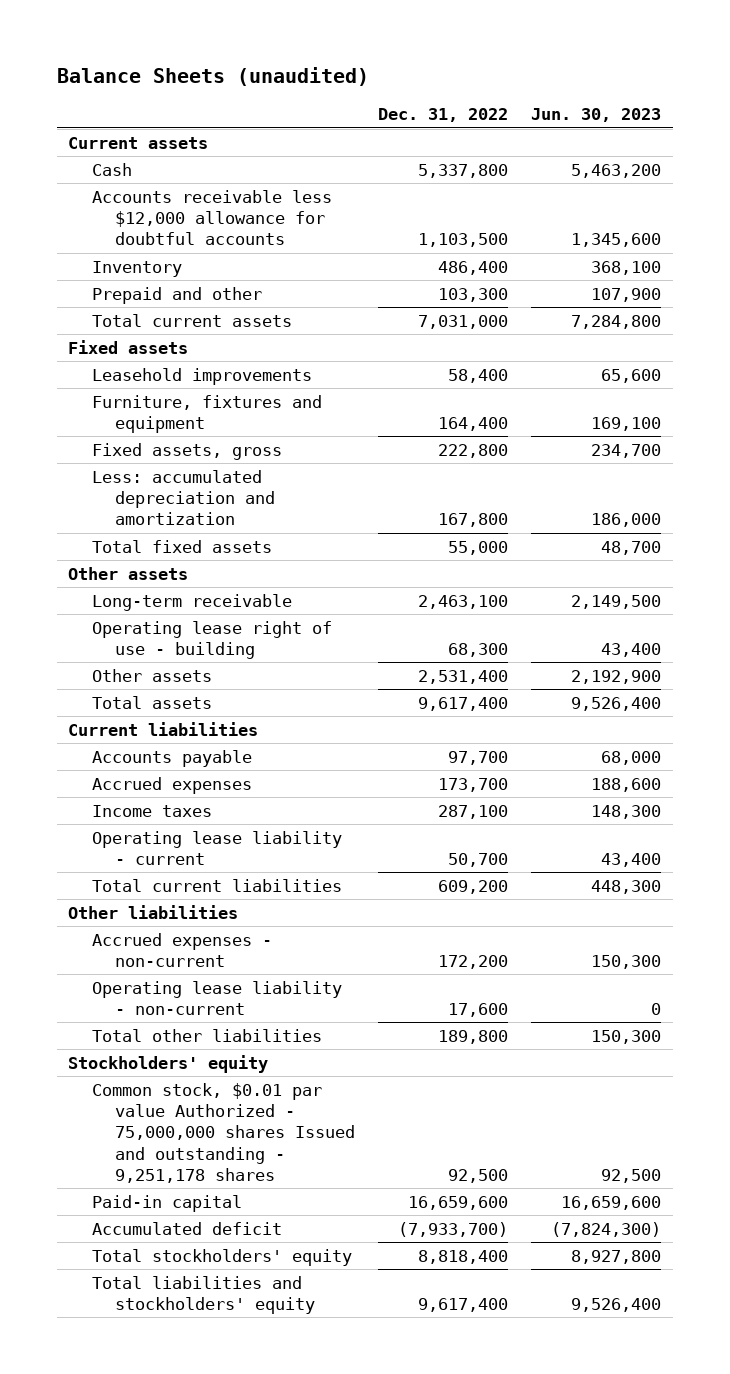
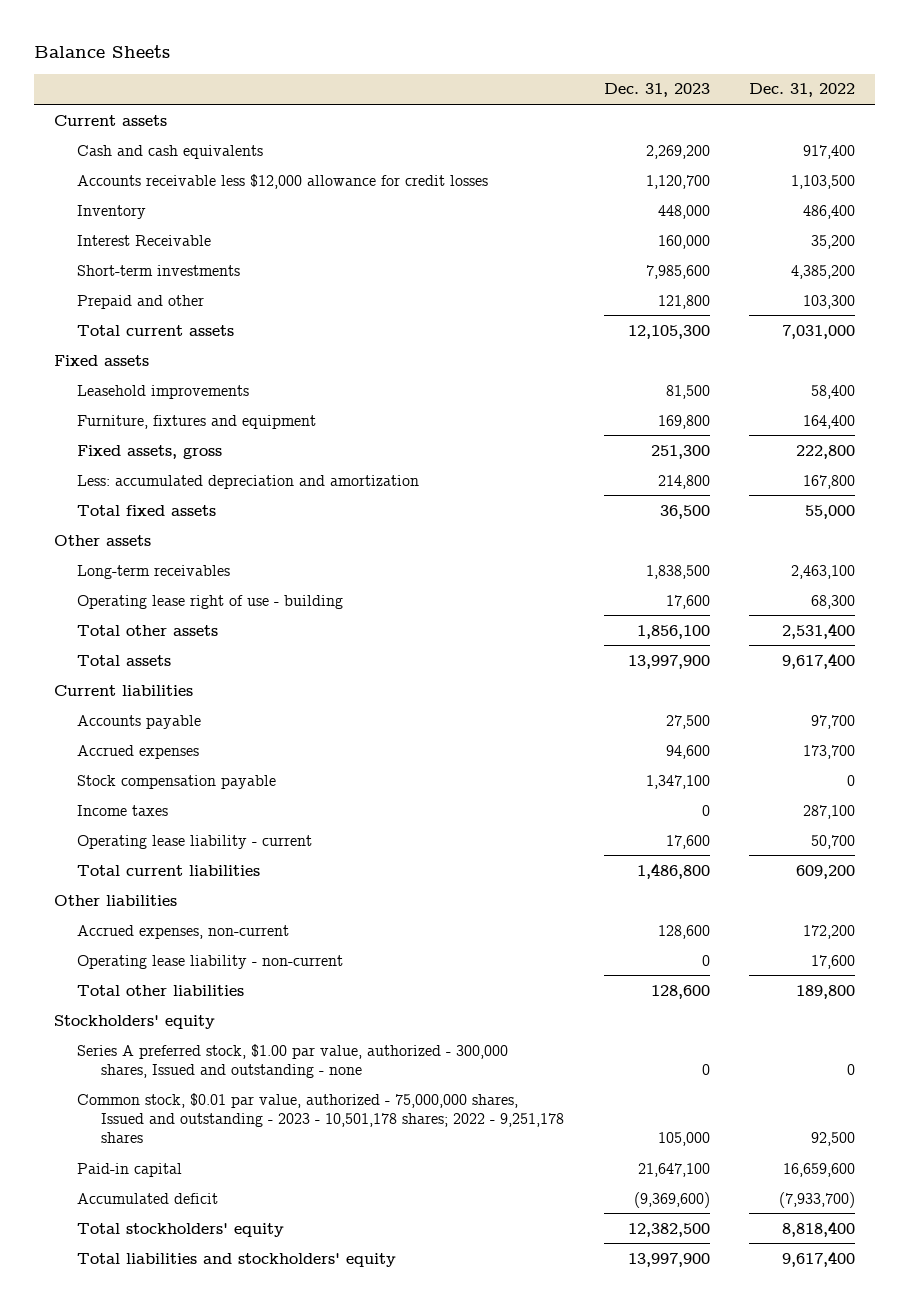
[56,67,369,87] Balance Sheets (unaudited) -> [34,45,171,59] Balance Sheets
[531,108,662,123] Jun. 30, 2023 -> none
none -> [603,83,710,98] Dec. 31, 2023
[91,162,132,176] Cash -> [77,144,264,159] Cash and cash equivalents
[418,163,509,178] 5,337,800 -> [803,144,856,159] 917,400
[91,189,332,246] Accounts receivable less $12,000 allowance for doubtful accounts -> [77,173,489,189] Accounts receivable less $12,000 allowance for credit losses
none -> [77,234,212,246] Interest Receivable
none -> [77,264,241,276] Short-term investments
[91,593,292,611] Long-term receivable -> [77,564,231,579] Long-term receivables
[91,668,212,682] Other assets -> [77,624,219,636] Total other assets
none -> [77,774,277,789] Stock compensation payable
[91,932,272,968] Accrued expenses - non-current -> [77,924,290,939] Accrued expenses, non-current
none -> [77,1043,509,1078] Series A preferred stock, $1.00 par value, authorized - 300,000 shares, Issued and outstanding - none
[91,1082,355,1183] Common stock, $0.01 par value Authorized - 75,000,000 shares Issued and outstanding - 9,251,178 shares -> [77,1092,564,1143] Common stock, $0.01 par value, authorized - 75,000,000 shares, Issued and outstanding - 2023 - 10,501,178 shares; 2022 - 9,251,178 shares

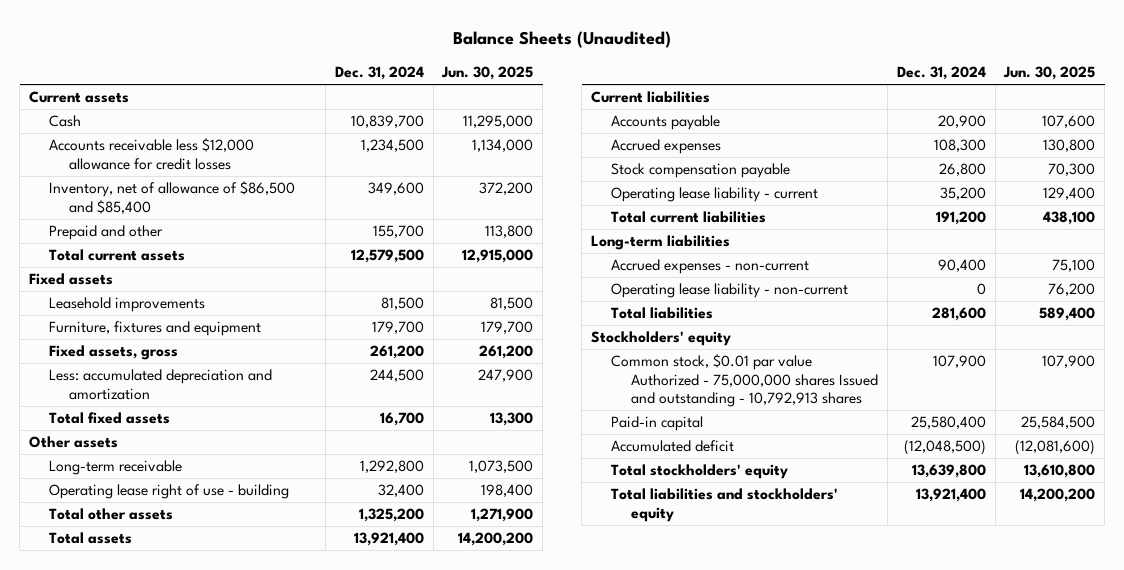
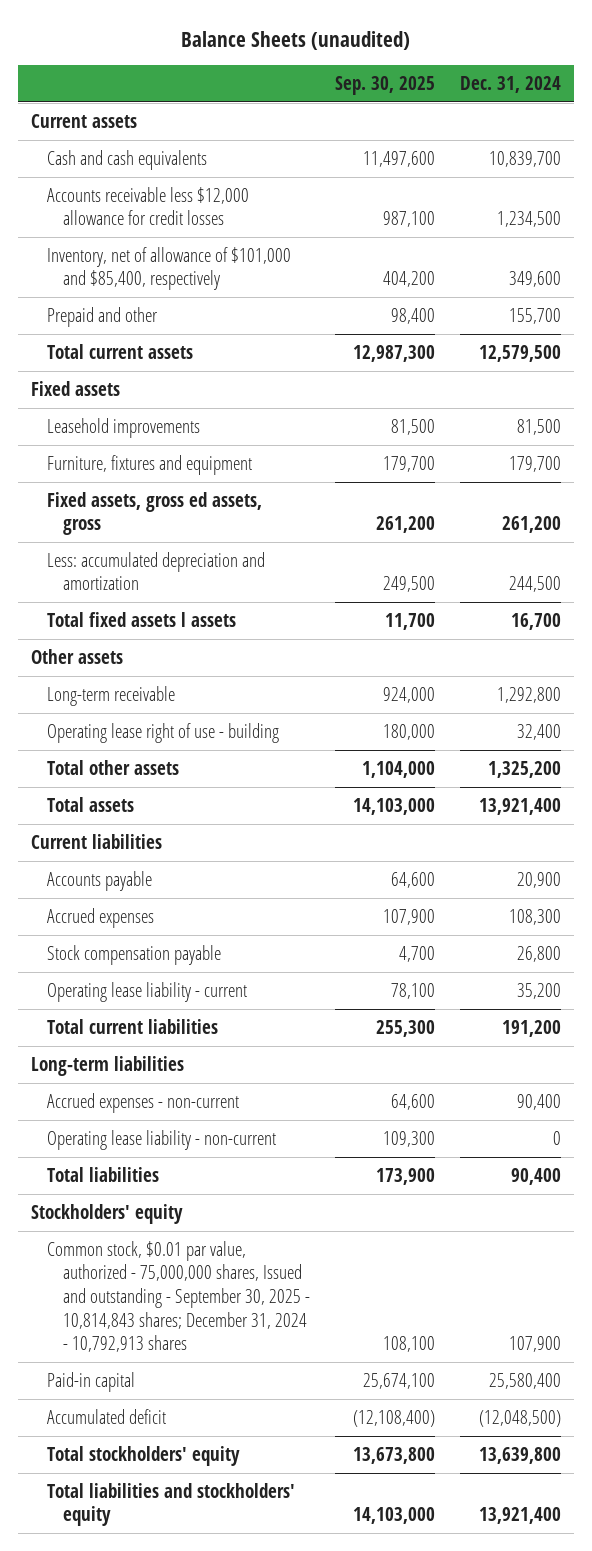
[453,31,672,49] Balance Sheets (Unaudited) -> [180,30,410,50] Balance Sheets (unaudited)
[441,66,534,81] Jun. 30, 2025 -> none
none -> [334,75,435,95] Sep. 30, 2025
[49,115,82,128] Cash -> [46,149,207,170] Cash and cash equivalents
[49,181,296,214] Inventory, net of allowance of $86,500 and $85,400 -> [46,246,291,291] Inventory, net of allowance of $101,000 and $85,400, respectively
[49,345,179,361] Fixed assets, gross -> [46,491,262,536] Fixed assets, gross ed assets, gross
[49,412,171,425] Total fixed assets -> [46,611,236,627] Total fixed assets l assets
[931,307,986,322] 281,600 -> [511,1167,562,1185] 90,400
[611,354,879,408] Common stock, $0.01 par value Authorized - 75,000,000 shares Issued and outstanding - 10,792,913 shares -> [46,1240,310,1353] Common stock, $0.01 par value, authorized - 75,000,000 shares, Issued and outstanding - September 30, 2025 - 10,814,843 shares; December 31, 2024 - 10,792,913 shares

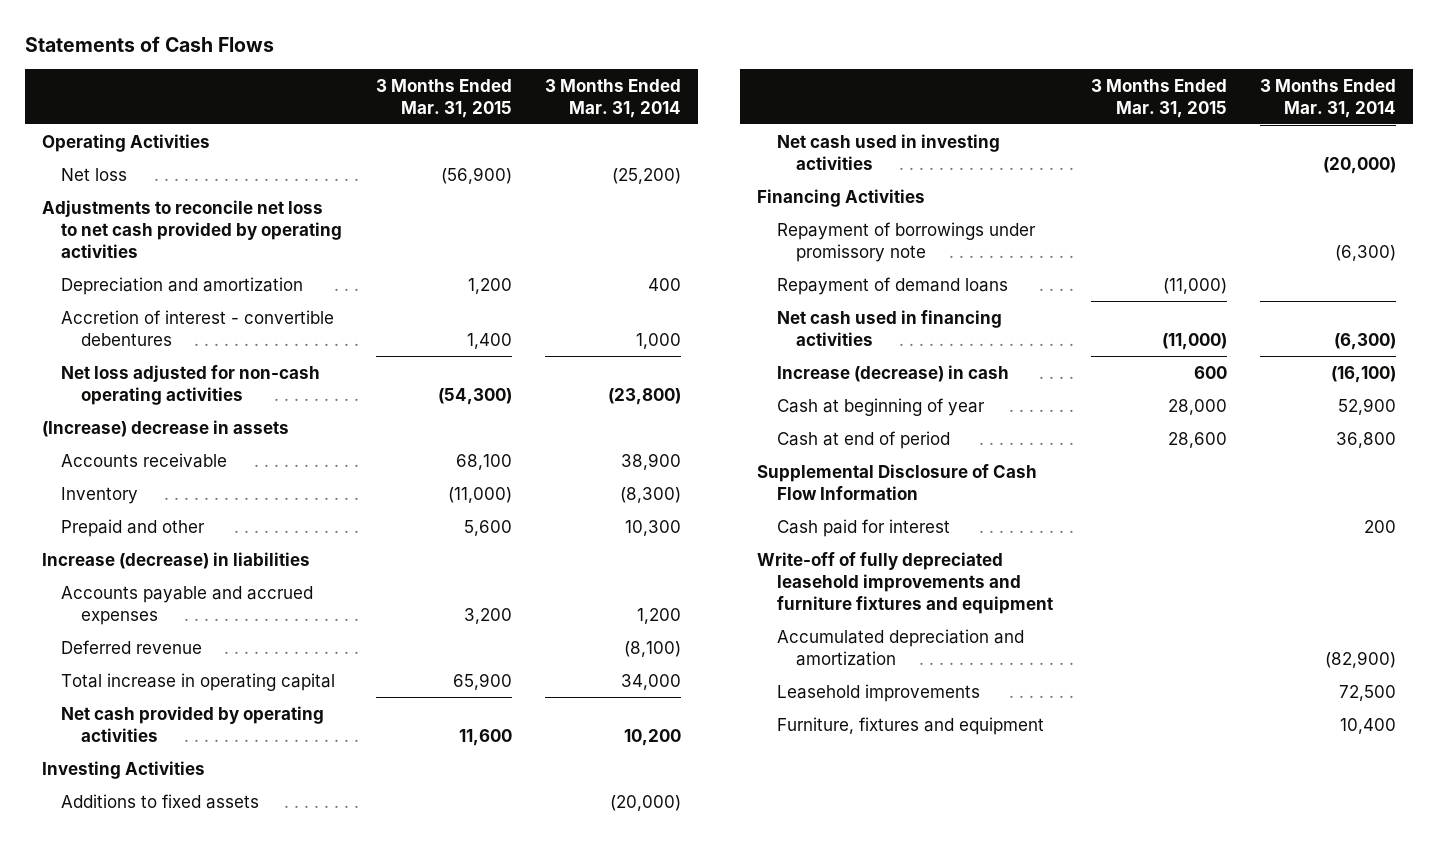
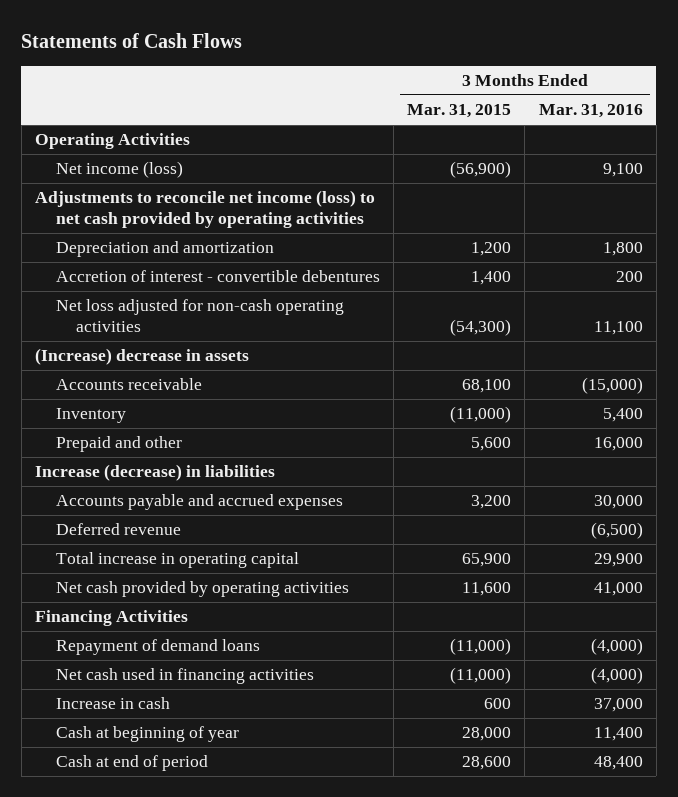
[544,78,681,118] 3 Months Ended Mar. 31, 2014 -> none
none -> [538,104,643,119] Mar. 31, 2016
[61,167,128,181] Net loss -> [55,161,183,179] Net income (loss)
[41,199,343,258] Adjustments to reconcile net loss to net cash provided by operating activities -> [34,190,375,229] Adjustments to reconcile net income (loss) to net cash provided by operating activities
[41,760,205,779] Investing Activities -> none
[61,793,260,809] Additions to fixed assets -> none
[776,133,1000,170] Net cash used in investing activities -> none
[776,221,1036,262] Repayment of borrowings under promissory note -> none
[776,364,1009,382] Increase (decrease) in cash -> [55,697,170,710] Increase in cash
[757,463,1038,500] Supplemental Disclosure of Cash Flow Information -> none
[776,518,950,537] Cash paid for interest -> none
[757,551,1053,614] Write-off of fully depreciated leasehold improvements and furniture fixtures and equipment -> none
[776,628,1024,666] Accumulated depreciation and amortization -> none
[776,683,980,702] Leasehold improvements -> none
[776,716,1044,735] Furniture, fixtures and equipment -> none

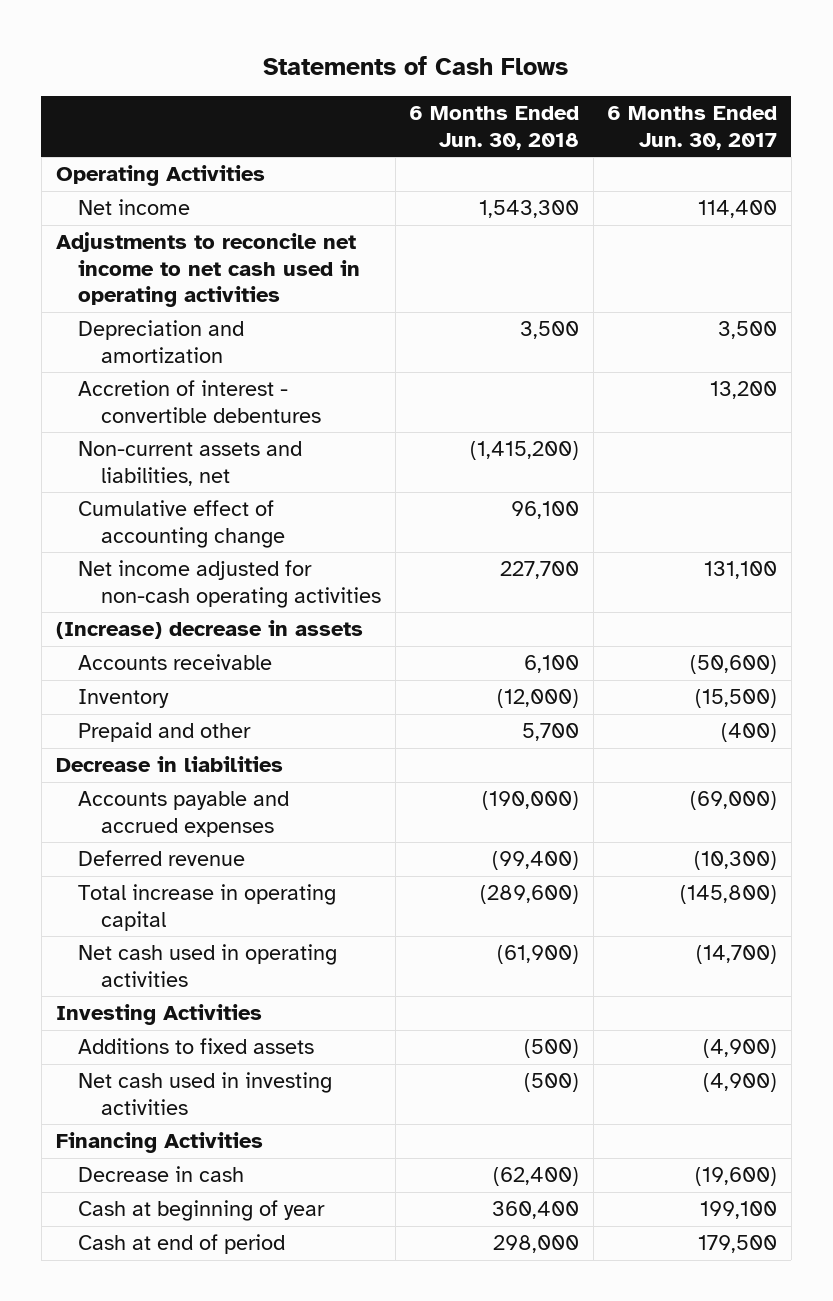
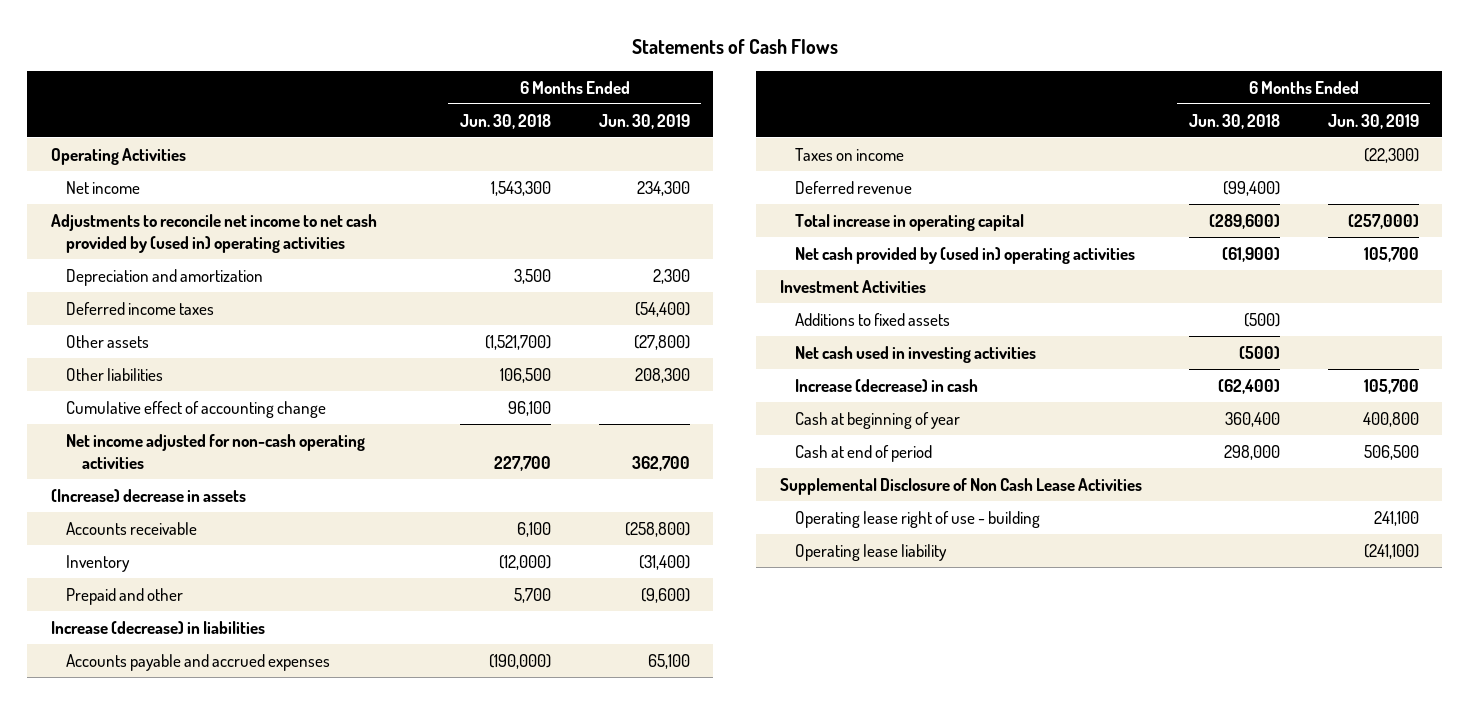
[607,106,778,150] 6 Months Ended Jun. 30, 2017 -> none
none -> [598,113,690,129] Jun. 30, 2019
[55,232,361,307] Adjustments to reconcile net income to net cash used in operating activities -> [50,213,377,253] Adjustments to reconcile net income to net cash provided by (used in) operating activities
[78,380,322,423] Accretion of interest - convertible debentures -> none
[78,441,303,486] Non-current assets and liabilities, net -> none
none -> [66,301,215,315] Deferred income taxes
none -> [66,334,150,348] Other assets
none -> [66,367,164,381] Other liabilities
[55,756,283,773] Decrease in liabilities -> [50,620,265,634] Increase (decrease) in liabilities
none -> [795,147,905,161] Taxes on income
[78,944,338,987] Net cash used in operating activities -> [795,246,1136,264] Net cash provided by (used in) operating activities
[55,1004,262,1026] Investing Activities -> [779,279,926,293] Investment Activities
[55,1132,263,1154] Financing Activities -> none
[78,1166,245,1183] Decrease in cash -> [795,378,979,392] Increase (decrease) in cash
none -> [779,477,1142,495] Supplemental Disclosure of Non Cash Lease Activities
none -> [795,510,1041,528] Operating lease right of use - building
none -> [795,543,948,561] Operating lease liability

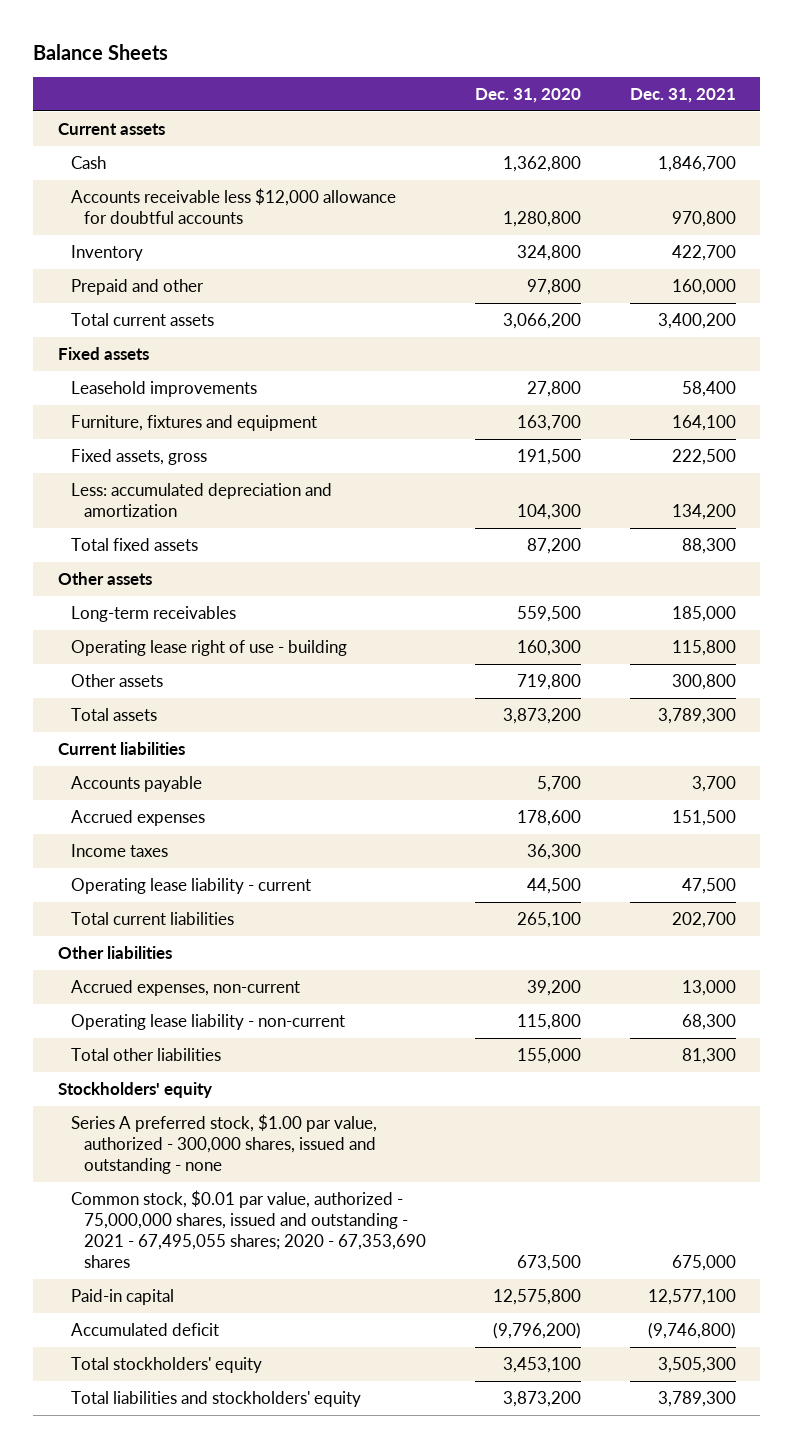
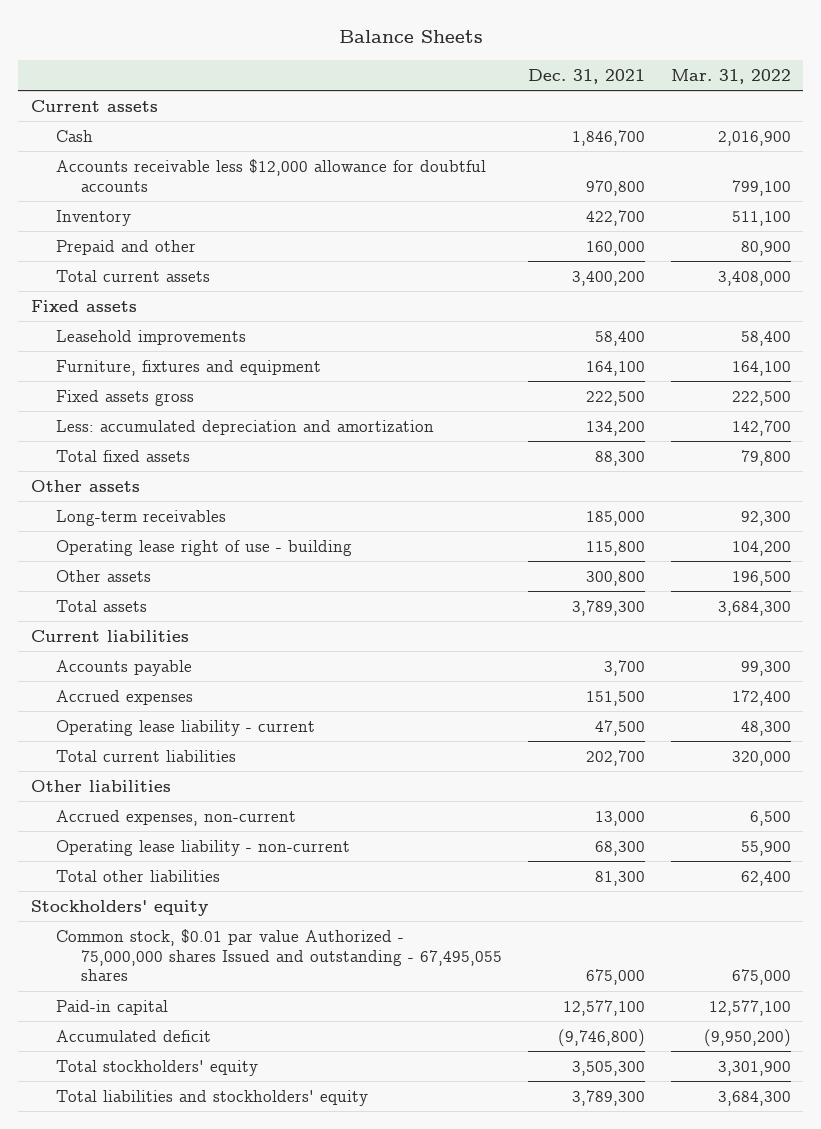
[474,87,581,103] Dec. 31, 2020 -> none
none -> [670,68,791,84] Mar. 31, 2022
[70,448,207,465] Fixed assets, gross -> [56,389,195,406] Fixed assets gross
[70,843,168,857] Income taxes -> none
[70,1113,377,1175] Series A preferred stock, $1.00 par value, authorized - 300,000 shares, issued and outstanding - none -> none
[70,1189,427,1269] Common stock, $0.01 par value, authorized - 75,000,000 shares, issued and outstanding - 2021 - 67,495,055 shares; 2020 - 67,353,690 shares -> [56,928,503,982] Common stock, $0.01 par value Authorized - 75,000,000 shares Issued and outstanding - 67,495,055 shares

